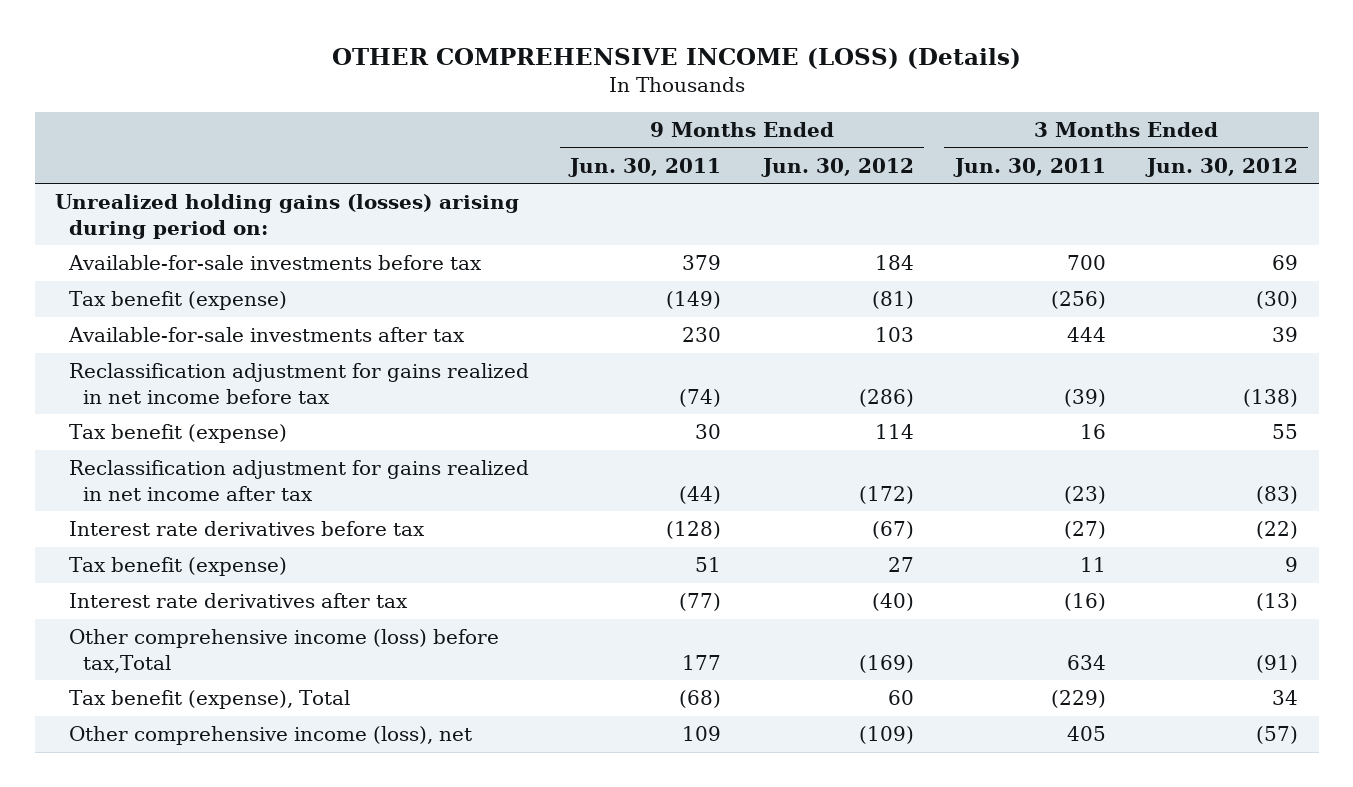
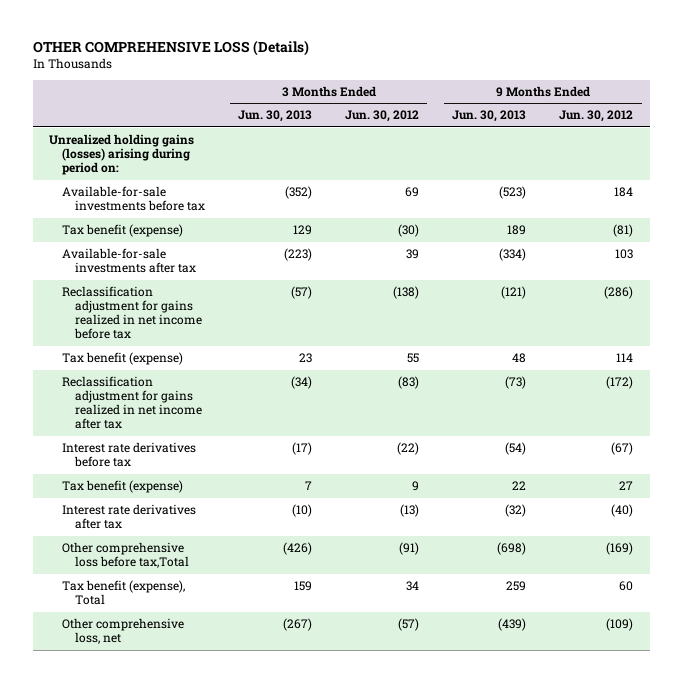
[331,48,1021,70] OTHER COMPREHENSIVE INCOME (LOSS) (Details) -> [32,39,309,56] OTHER COMPREHENSIVE LOSS (Details)
[568,157,722,177] Jun. 30, 2011 -> none
[952,157,1106,177] Jun. 30, 2011 -> none
none -> [238,110,313,123] Jun. 30, 2013
none -> [452,110,527,123] Jun. 30, 2013
[69,629,500,673] Other comprehensive income (loss) before tax,Total -> [62,542,189,569] Other comprehensive loss before tax,Total
[69,726,473,746] Other comprehensive income (loss), net -> [62,618,185,645] Other comprehensive loss, net

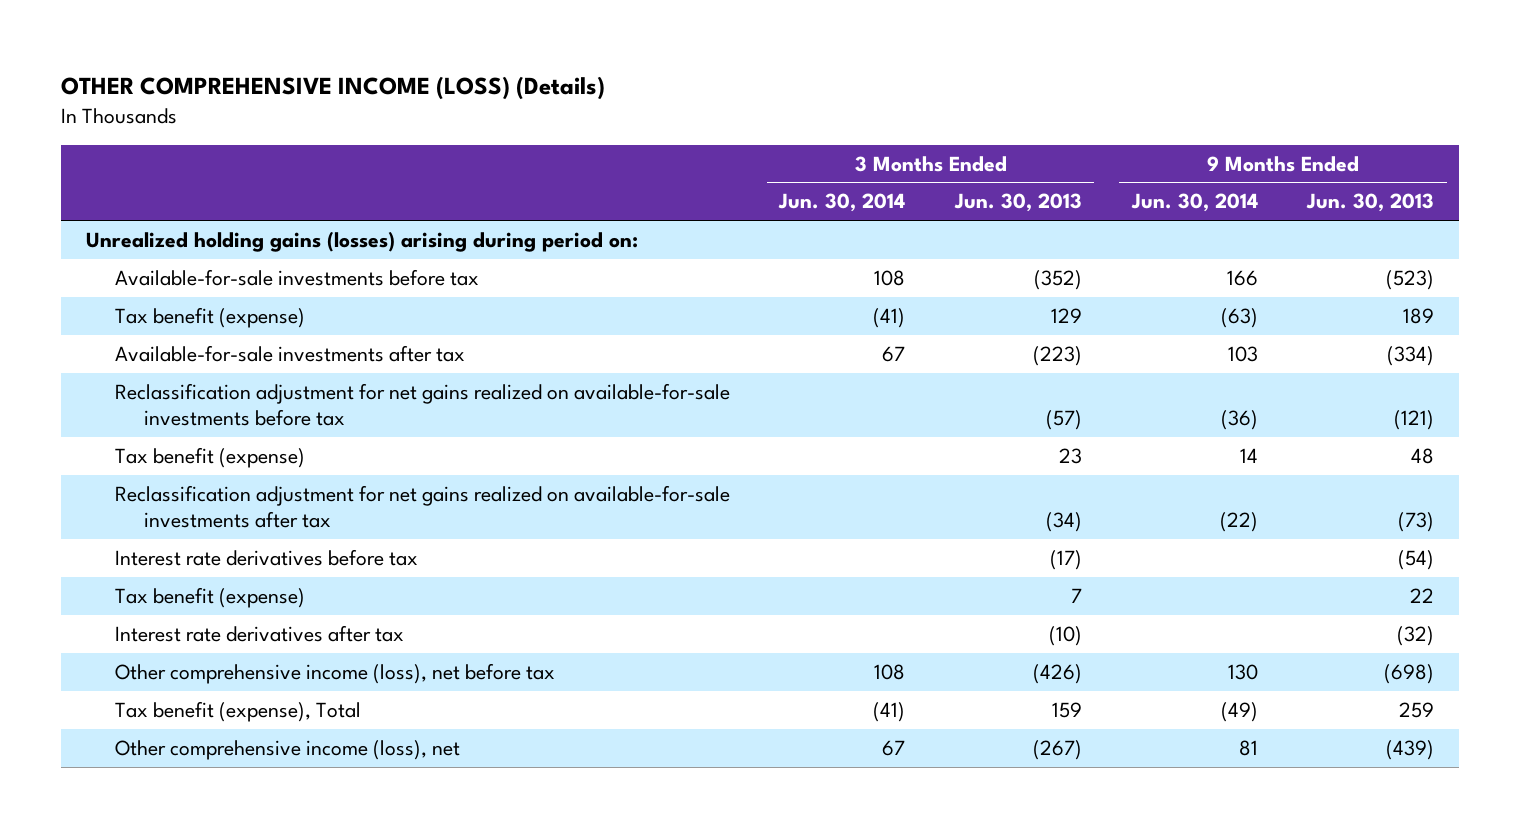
[32,39,309,56] OTHER COMPREHENSIVE LOSS (Details) -> [61,76,606,101] OTHER COMPREHENSIVE INCOME (LOSS) (Details)
[345,110,420,123] Jun. 30, 2012 -> none
[559,110,634,123] Jun. 30, 2012 -> none
none -> [778,193,906,213] Jun. 30, 2014
none -> [1130,193,1258,213] Jun. 30, 2014
[62,286,202,340] Reclassification adjustment for gains realized in net income before tax -> [114,382,730,426] Reclassification adjustment for net gains realized on available-for-sale investments before tax
[62,376,202,430] Reclassification adjustment for gains realized in net income after tax -> [114,484,730,528] Reclassification adjustment for net gains realized on available-for-sale investments after tax
[62,542,189,569] Other comprehensive loss before tax,Total -> [114,662,555,684] Other comprehensive income (loss), net before tax
[62,618,185,645] Other comprehensive loss, net -> [114,739,460,760] Other comprehensive income (loss), net

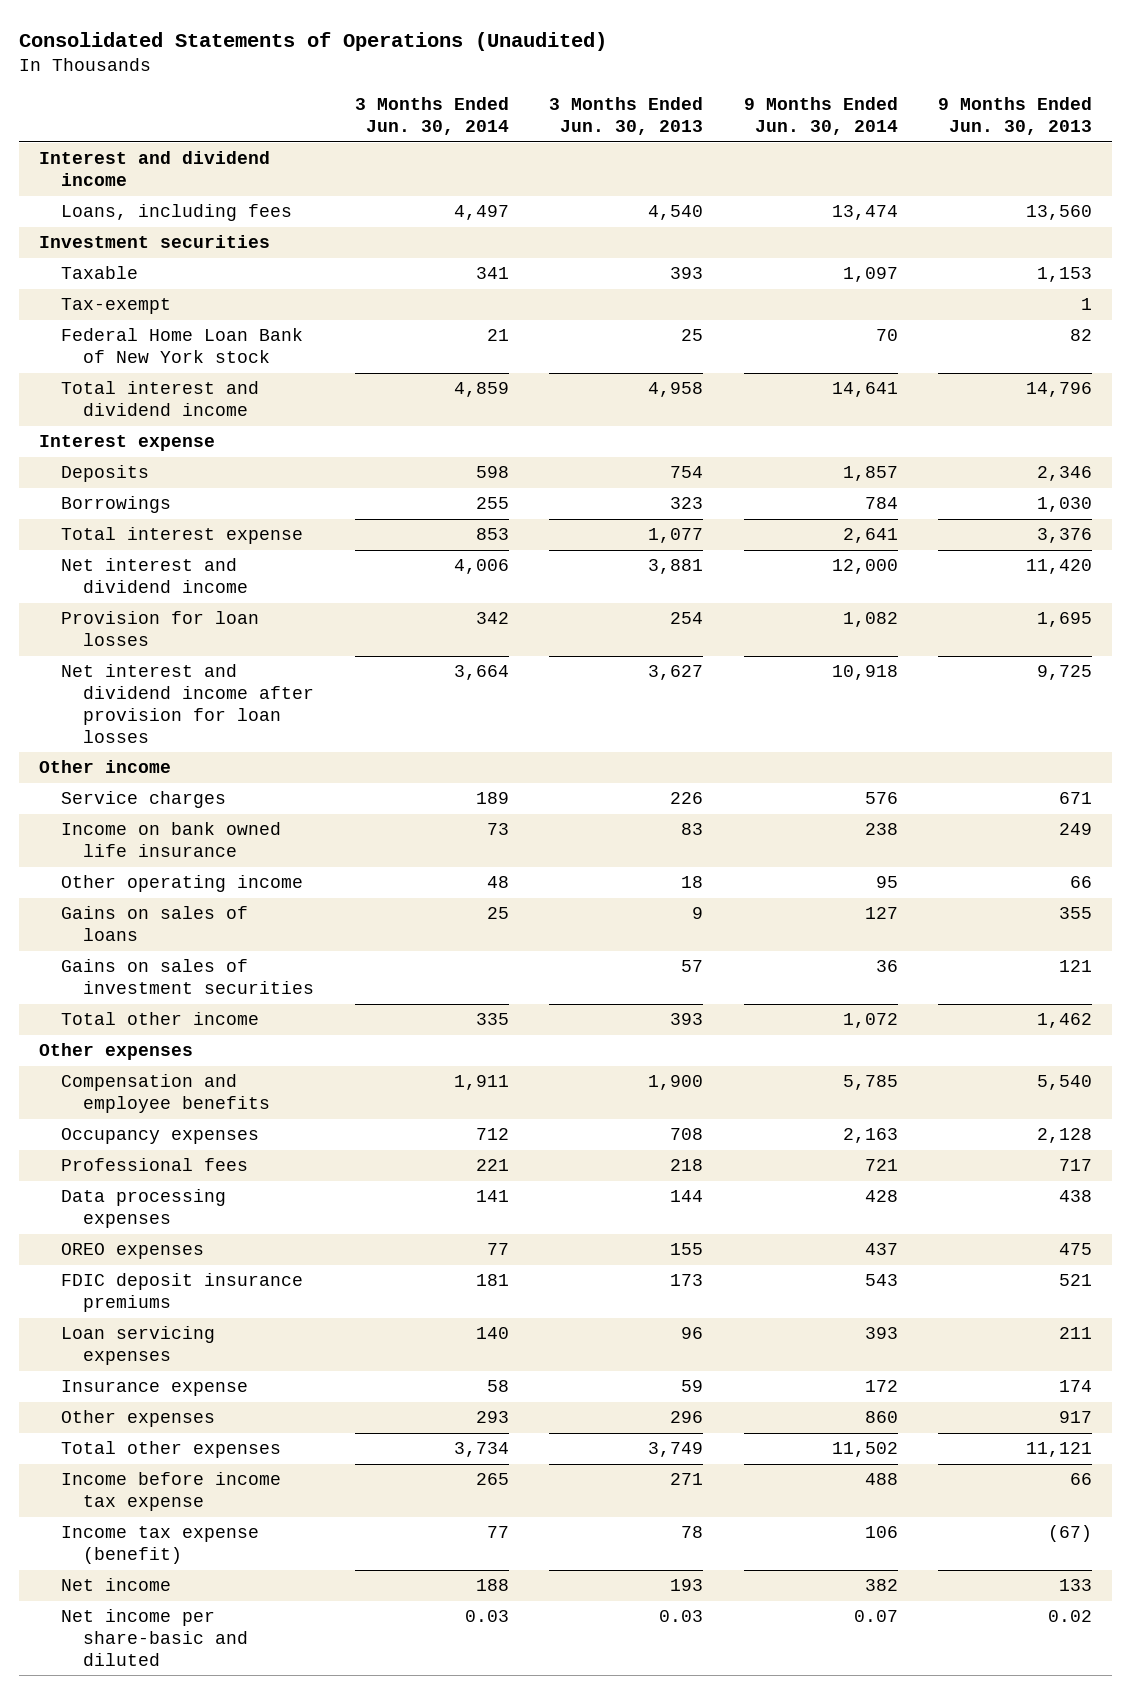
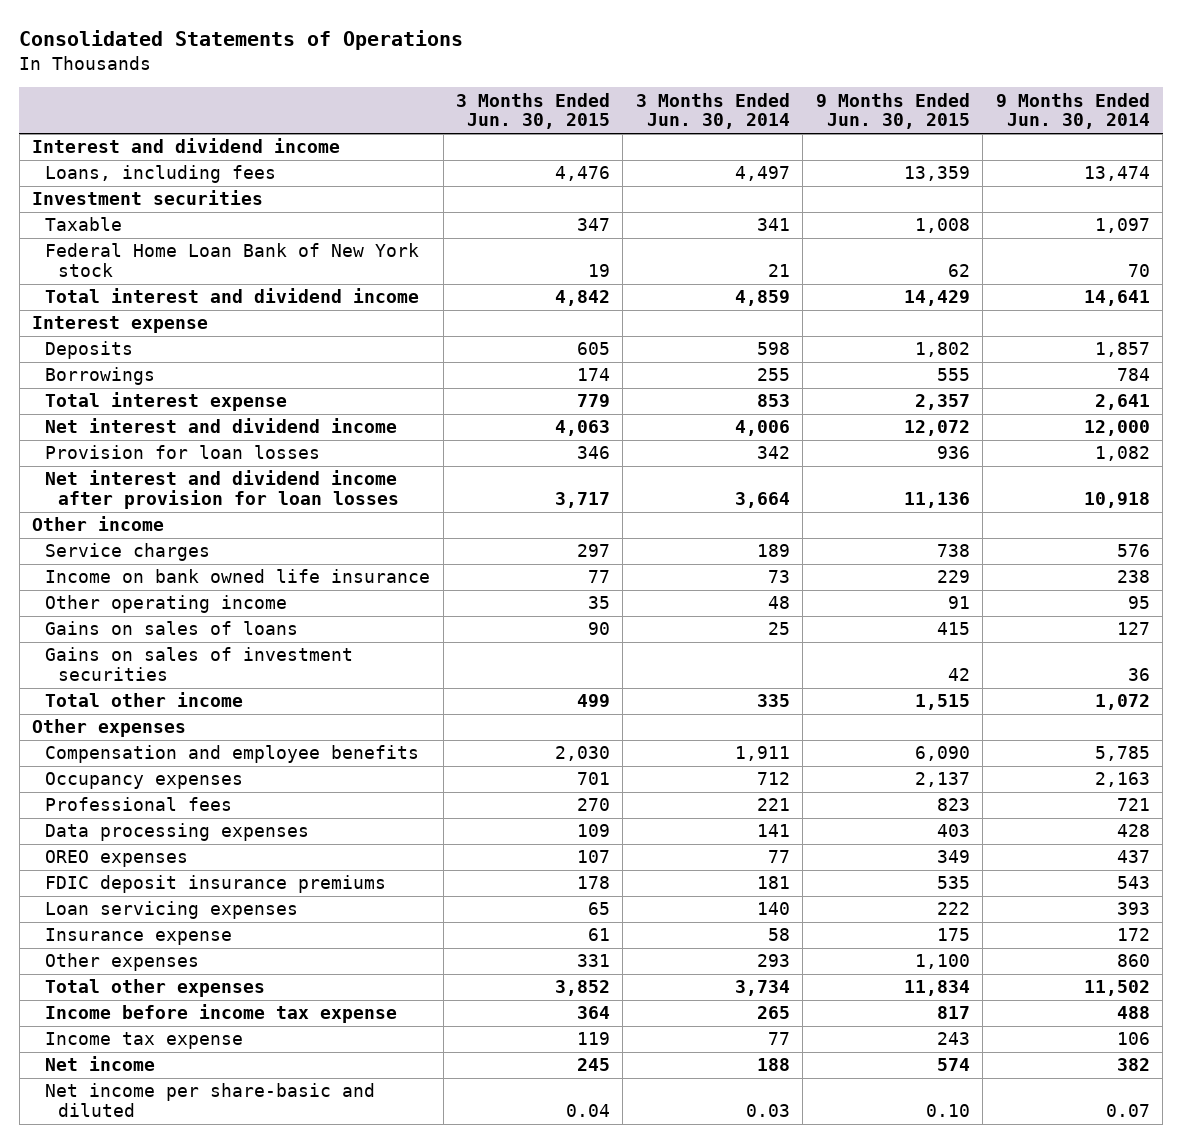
[19,31,608,51] Consolidated Statements of Operations (Unaudited) -> [19,30,464,51] Consolidated Statements of Operations
[549,97,704,136] 3 Months Ended Jun. 30, 2013 -> none
[938,97,1093,136] 9 Months Ended Jun. 30, 2013 -> none
none -> [455,92,610,130] 3 Months Ended Jun. 30, 2015
none -> [815,92,970,130] 9 Months Ended Jun. 30, 2015
[61,298,172,315] Tax-exempt -> none
[61,1526,260,1565] Income tax expense (benefit) -> [45,1032,244,1050] Income tax expense

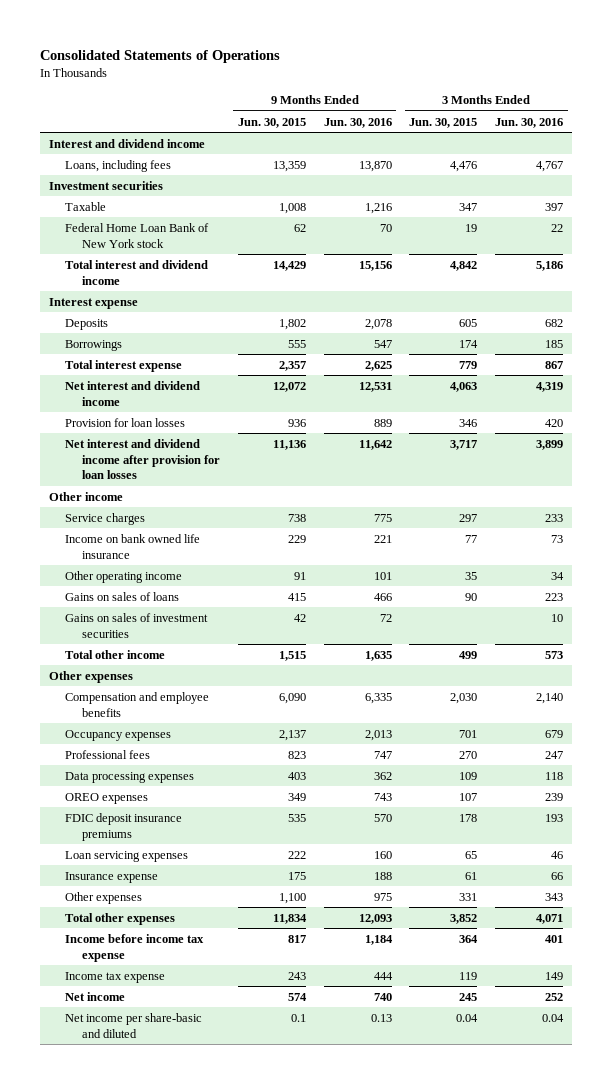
[635,92,790,130] 3 Months Ended Jun. 30, 2014 -> none
[995,92,1150,130] 9 Months Ended Jun. 30, 2014 -> none
none -> [323,117,392,128] Jun. 30, 2016
none -> [495,117,564,128] Jun. 30, 2016
[925,1104,970,1118] 0.10 -> [290,1013,306,1022] 0.1

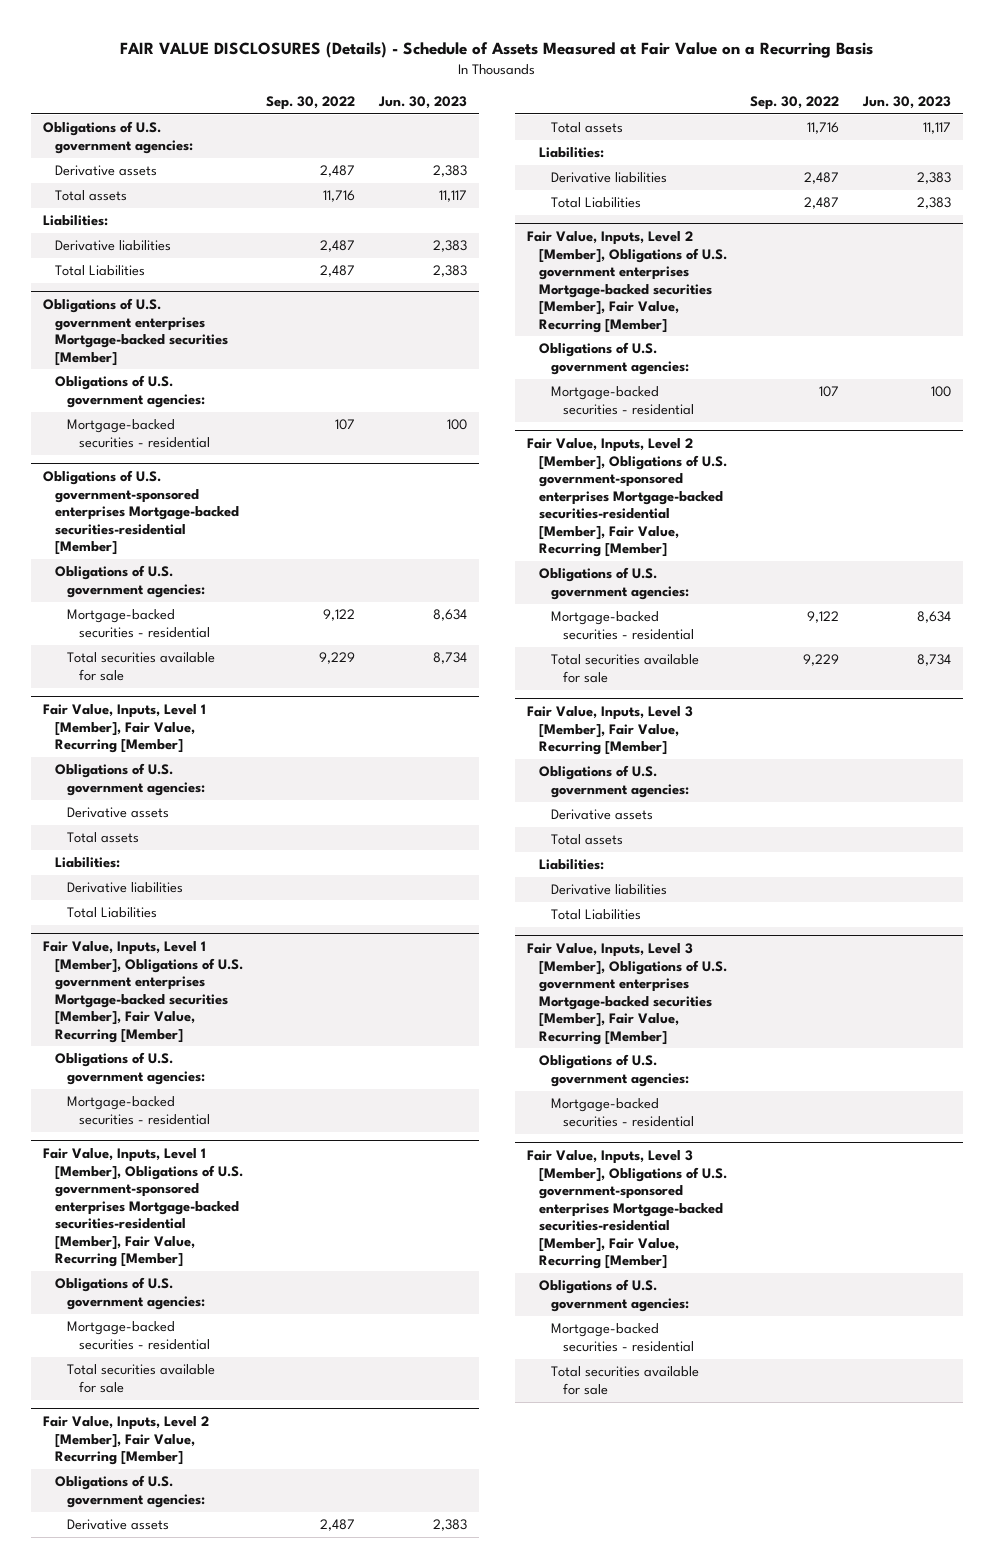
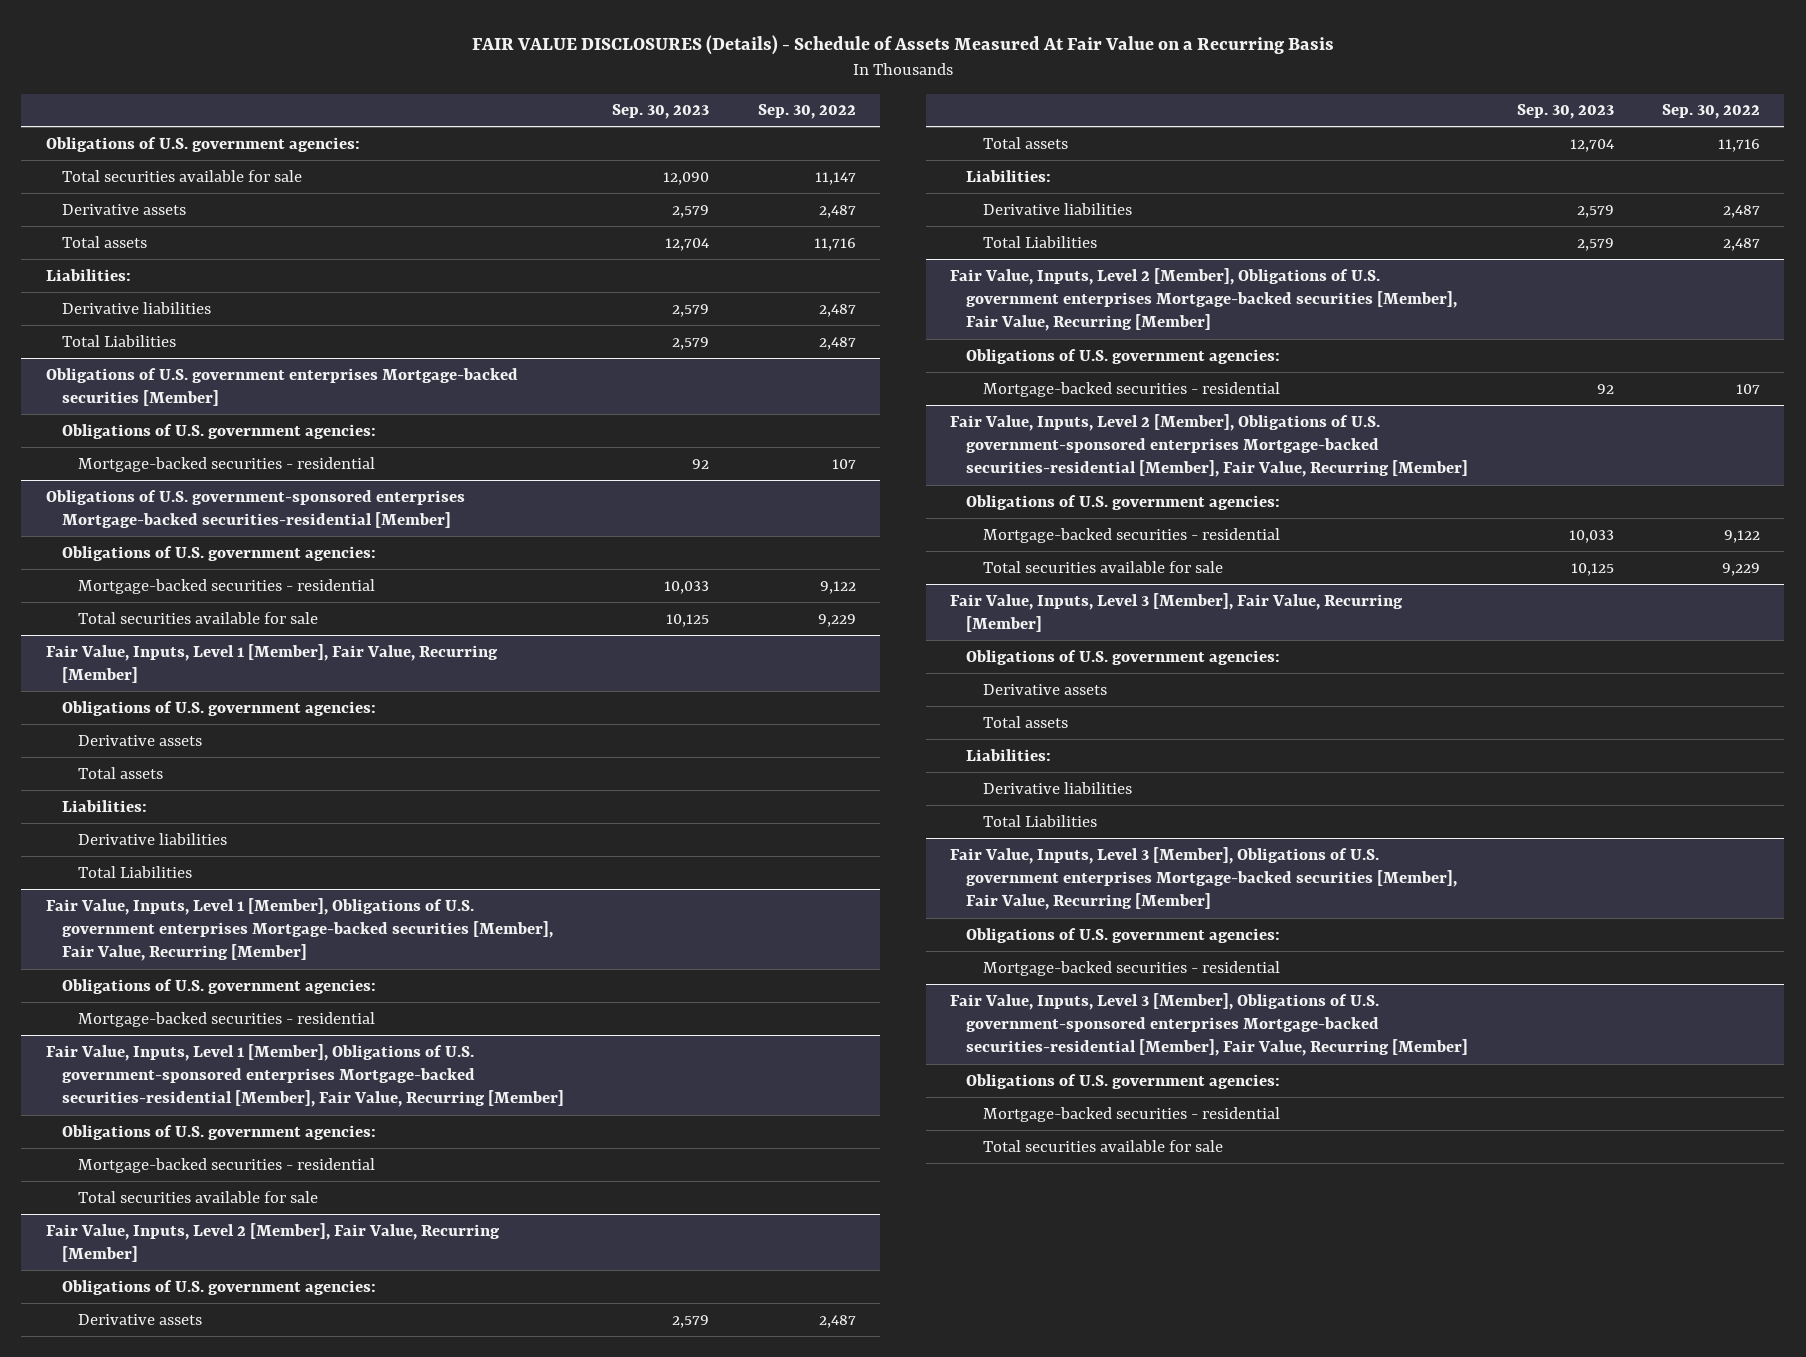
[119,42,873,59] FAIR VALUE DISCLOSURES (Details) - Schedule of Assets Measured at Fair Value on a Recurring Basis -> [471,35,1334,56] FAIR VALUE DISCLOSURES (Details) - Schedule of Assets Measured At Fair Value on a Recurring Basis
[377,95,467,109] Jun. 30, 2023 -> none
none -> [612,104,710,120] Sep. 30, 2023
none -> [61,169,302,182] Total securities available for sale

